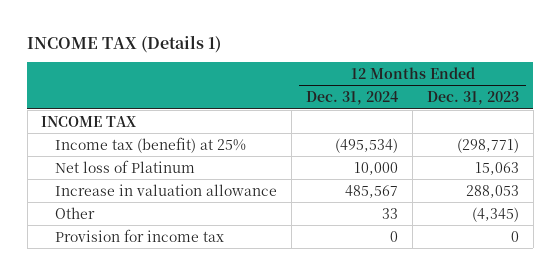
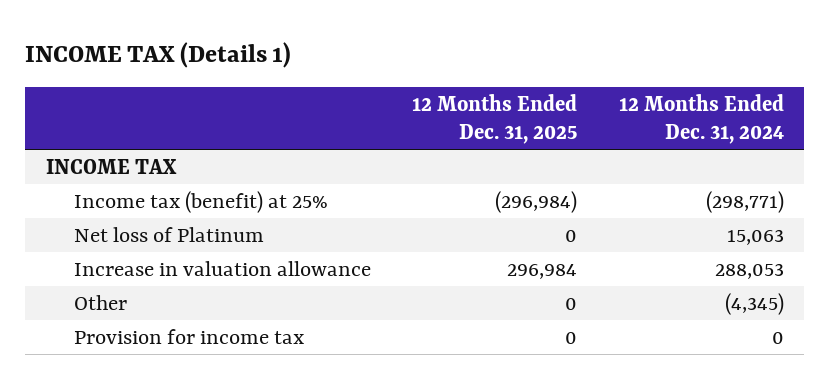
[427,91,520,106] Dec. 31, 2023 -> none
none -> [412,93,578,145] 12 Months Ended Dec. 31, 2025
[335,137,399,153] (495,534) -> [705,190,784,213] (298,771)
[354,161,399,175] 10,000 -> [726,228,784,245] 15,063
[345,184,399,198] 485,567 -> [714,262,784,279] 288,053
[382,207,399,219] 33 -> [724,292,784,315] (4,345)

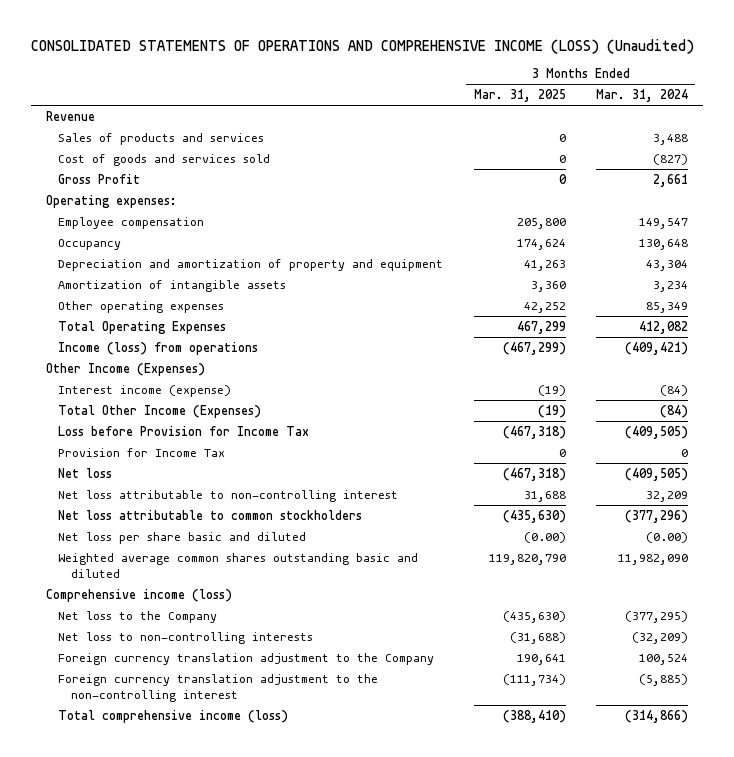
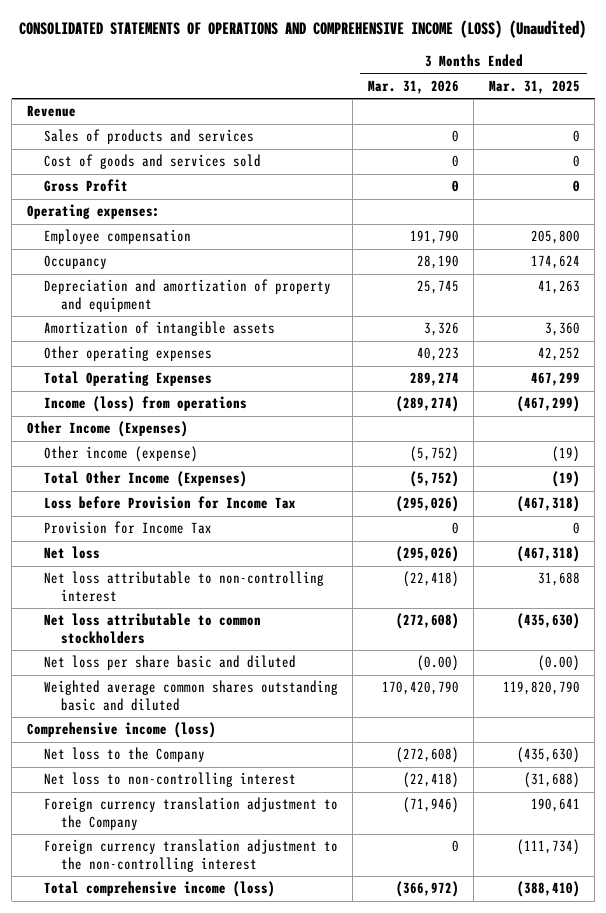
[595,89,688,103] Mar. 31, 2024 -> none
none -> [367,79,459,94] Mar. 31, 2026
[58,384,232,397] Interest income (expense) -> [43,446,198,463] Other income (expense)
[58,631,314,644] Net loss to non-controlling interests -> [43,772,296,788] Net loss to non-controlling interest

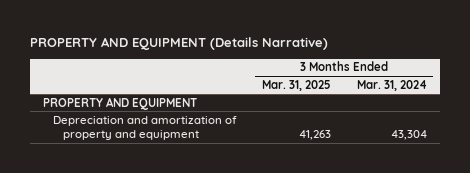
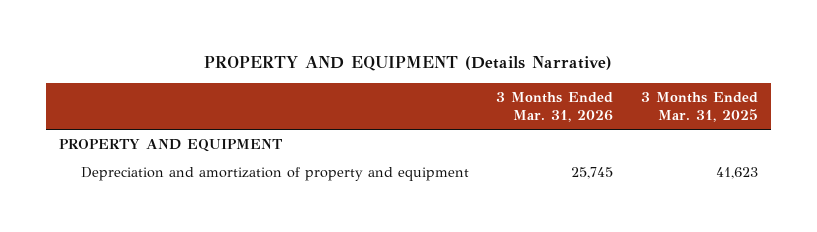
[356,79,427,91] Mar. 31, 2024 -> none
none -> [496,92,614,123] 3 Months Ended Mar. 31, 2026
[298,129,331,140] 41,263 -> [715,167,758,180] 41,623

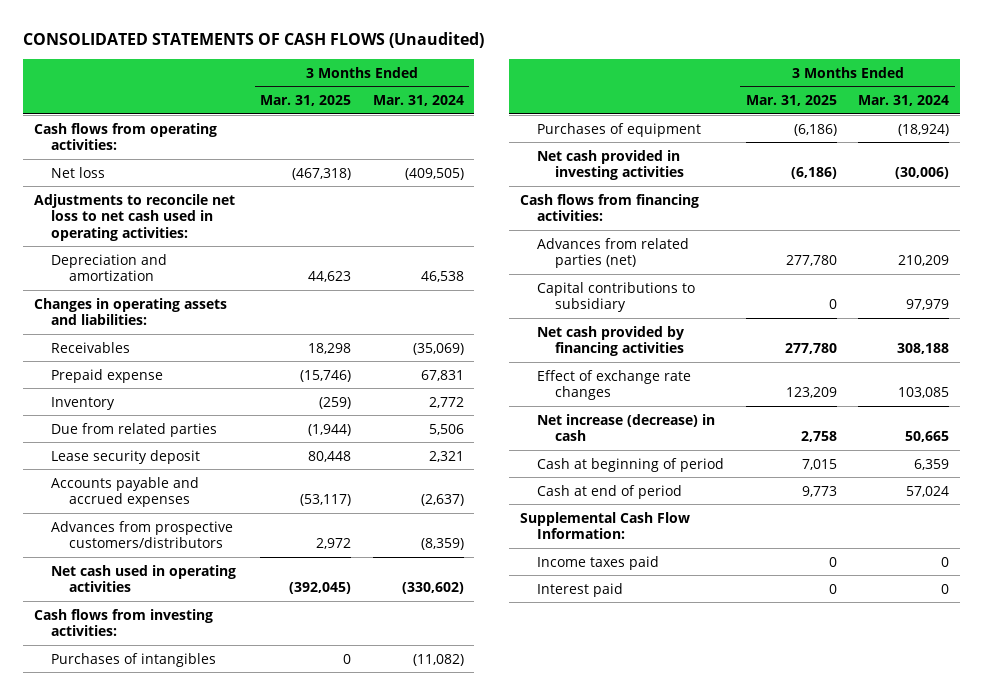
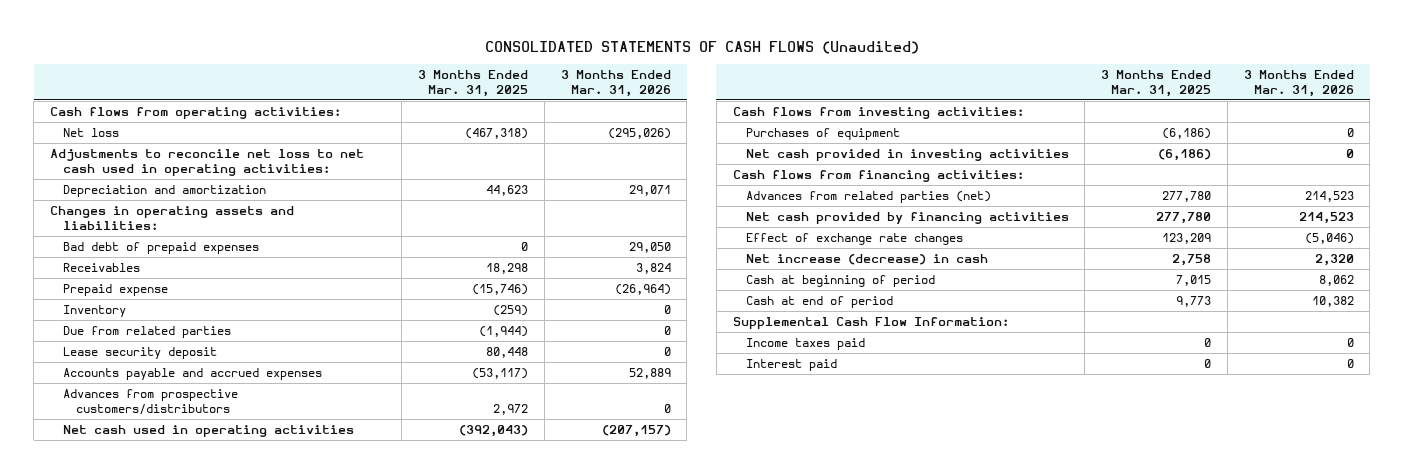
[372,94,464,106] Mar. 31, 2024 -> none
none -> [560,69,671,97] 3 Months Ended Mar. 31, 2026
none -> [62,241,259,254] Bad debt of prepaid expenses
[288,582,351,595] (392,045) -> [459,424,529,437] (392,043)
[51,652,217,667] Purchases of intangibles -> none
[537,281,696,313] Capital contributions to subsidiary -> none

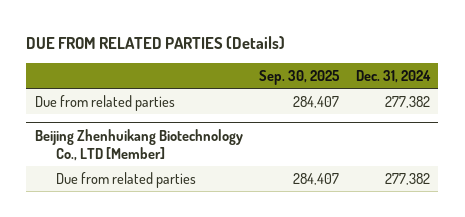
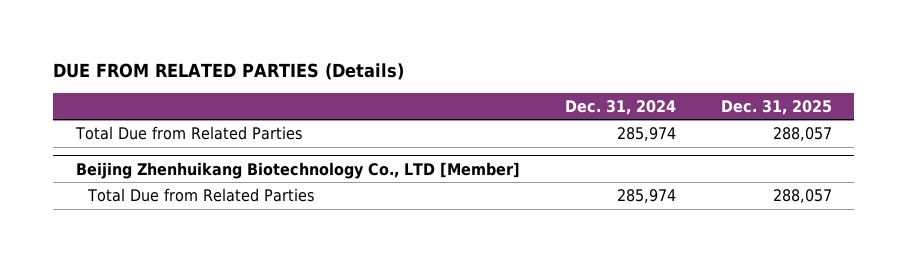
[259,69,341,85] Sep. 30, 2025 -> none
none -> [720,99,832,115] Dec. 31, 2025
[34,94,175,111] Due from related parties -> [74,125,303,140] Total Due from Related Parties
[384,95,430,108] 277,382 -> [616,126,676,141] 285,974
[55,171,196,188] Due from related parties -> [87,187,316,202] Total Due from Related Parties
[384,172,430,185] 277,382 -> [616,188,676,203] 285,974

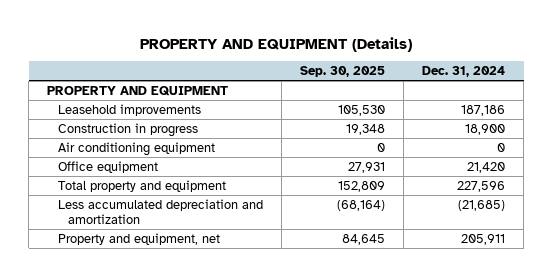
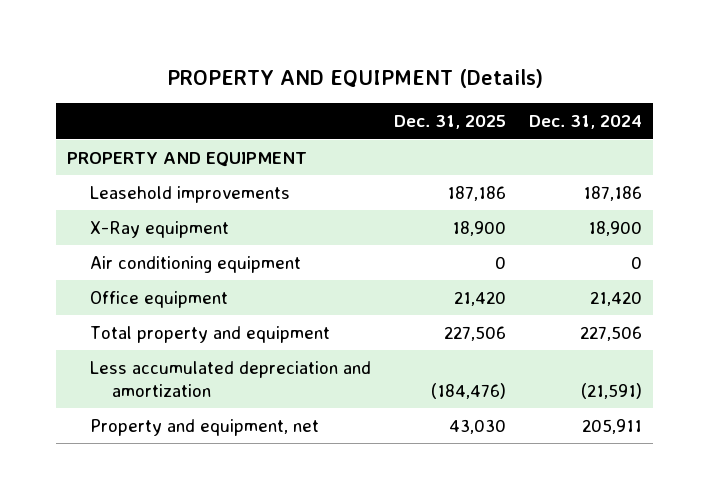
[300,66,386,78] Sep. 30, 2025 -> none
none -> [393,115,506,130] Dec. 31, 2025
[57,122,198,137] Construction in progress -> [89,220,229,238] X-Ray equipment
[457,180,506,192] 227,596 -> [579,325,642,341] 227,506
[458,199,506,211] (21,685) -> [580,383,642,400] (21,591)

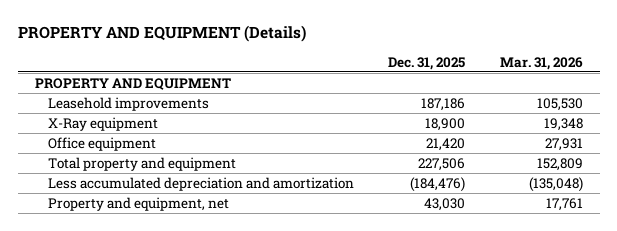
[528,115,642,130] Dec. 31, 2024 -> none
none -> [499,56,583,70] Mar. 31, 2026
[89,255,301,273] Air conditioning equipment -> none

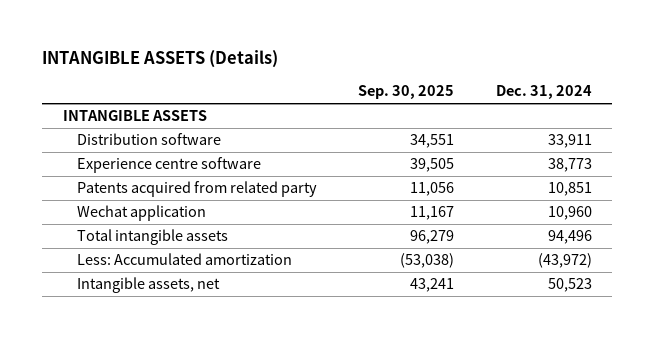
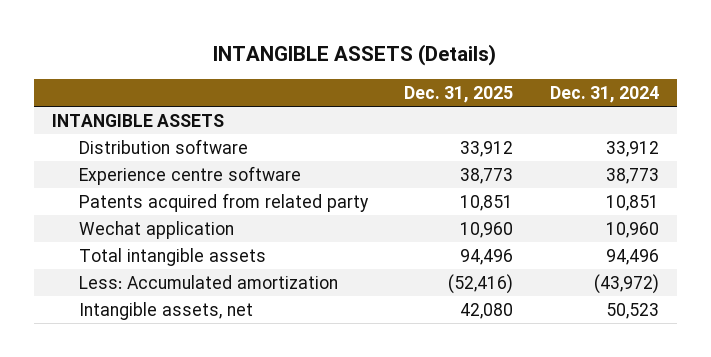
[358,85,455,100] Sep. 30, 2025 -> none
none -> [404,85,514,103] Dec. 31, 2025
[547,134,592,149] 33,911 -> [605,140,659,157] 33,912

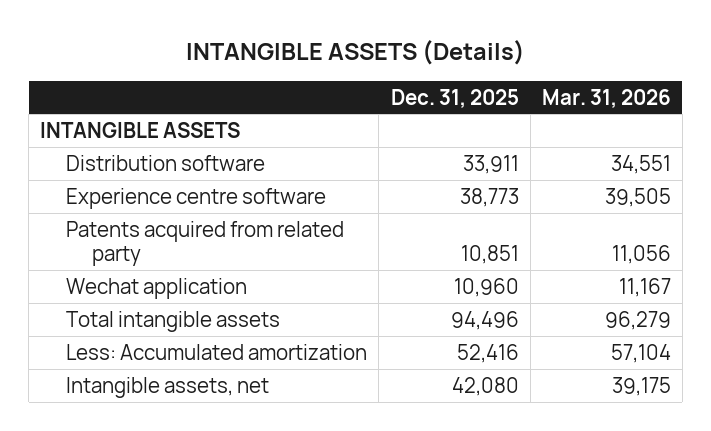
[549,85,659,103] Dec. 31, 2024 -> none
none -> [541,88,671,108] Mar. 31, 2026
[460,140,514,157] 33,912 -> [462,154,519,174] 33,911
[448,273,514,294] (52,416) -> [456,343,519,363] 52,416

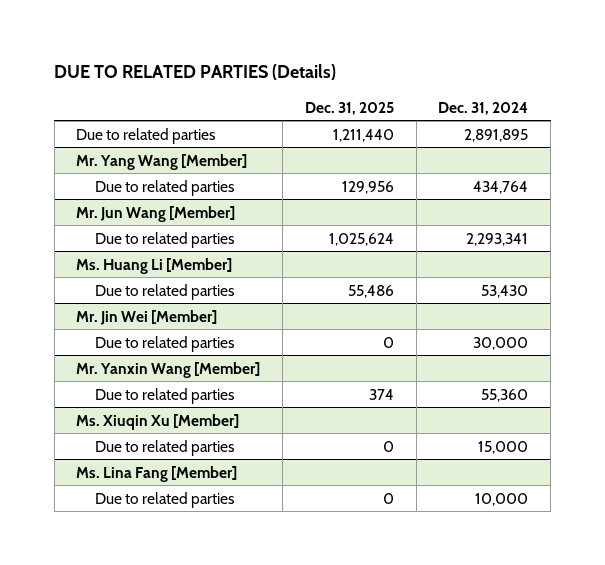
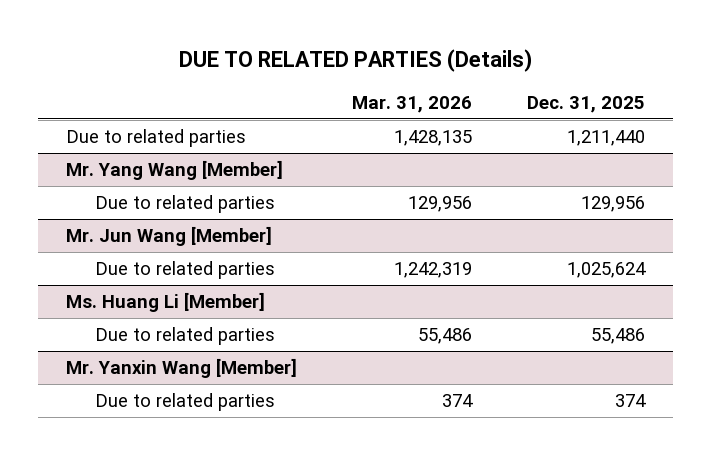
[438,101,529,115] Dec. 31, 2024 -> none
none -> [352,95,473,113] Mar. 31, 2026
[76,309,218,325] Mr. Jin Wei [Member] -> none
[94,335,234,352] Due to related parties -> none
[76,413,240,430] Ms. Xiuqin Xu [Member] -> none
[94,439,234,456] Due to related parties -> none
[76,465,238,482] Ms. Lina Fang [Member] -> none
[94,491,234,508] Due to related parties -> none

